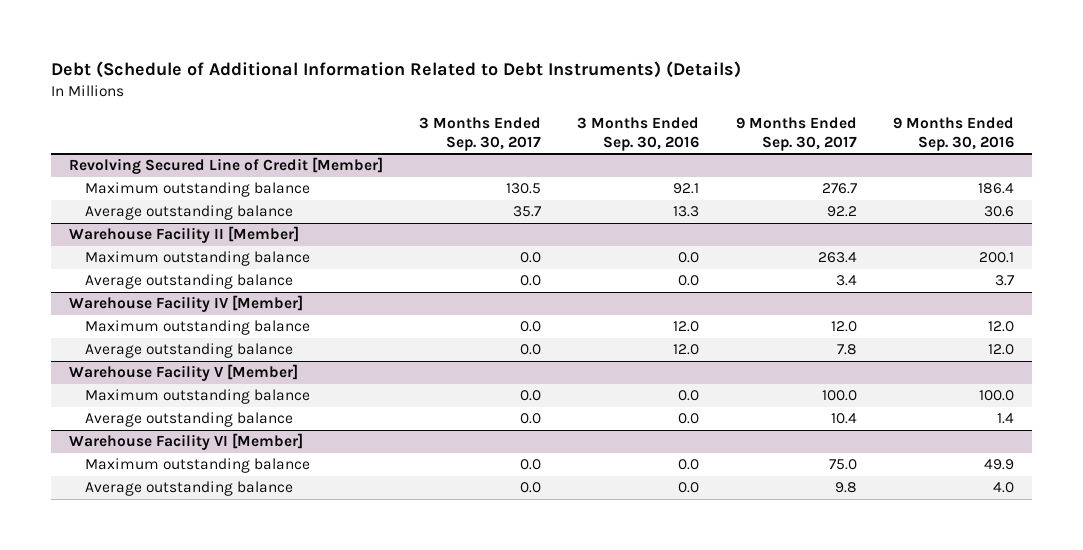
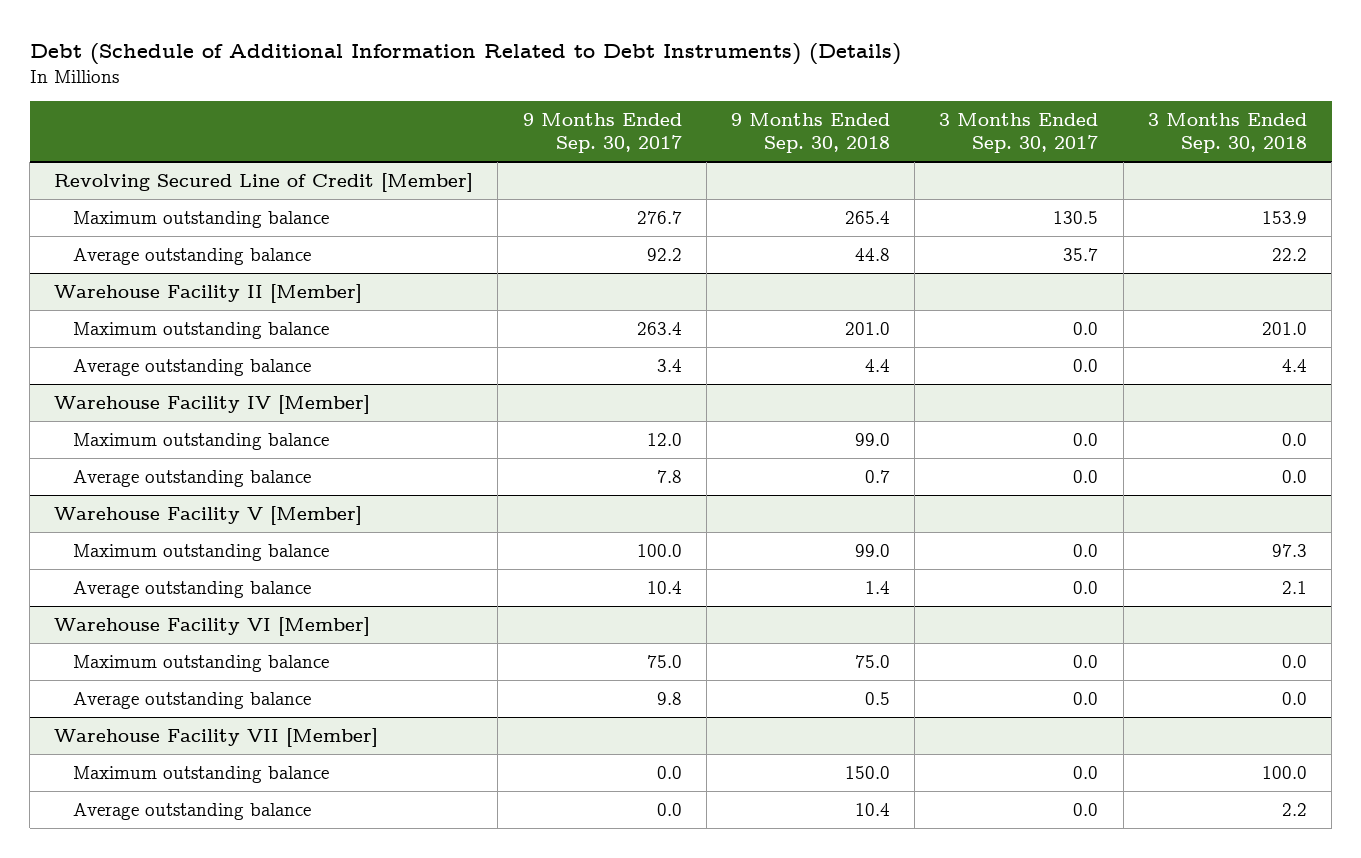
[577,116,700,151] 3 Months Ended Sep. 30, 2016 -> none
[893,116,1015,151] 9 Months Ended Sep. 30, 2016 -> none
none -> [731,113,891,154] 9 Months Ended Sep. 30, 2018
none -> [1147,113,1307,154] 3 Months Ended Sep. 30, 2018
none -> [54,727,379,747] Warehouse Facility VII [Member]
none -> [72,765,329,783] Maximum outstanding balance
none -> [72,802,311,820] Average outstanding balance

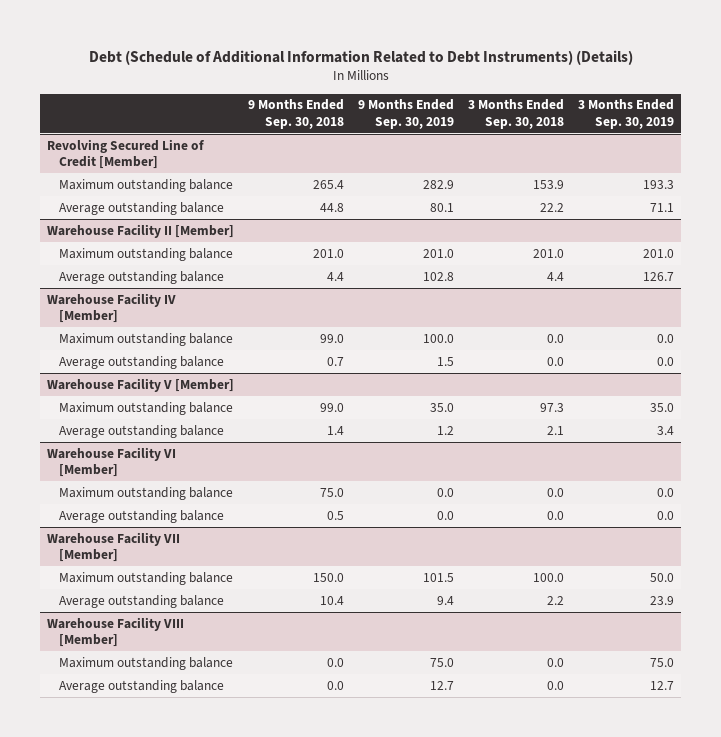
[522,113,682,154] 9 Months Ended Sep. 30, 2017 -> none
[939,113,1099,154] 3 Months Ended Sep. 30, 2017 -> none
none -> [358,99,455,129] 9 Months Ended Sep. 30, 2019
none -> [577,99,674,129] 3 Months Ended Sep. 30, 2019
none -> [47,616,185,648] Warehouse Facility VIII [Member]
none -> [59,656,234,670] Maximum outstanding balance
none -> [59,679,225,693] Average outstanding balance

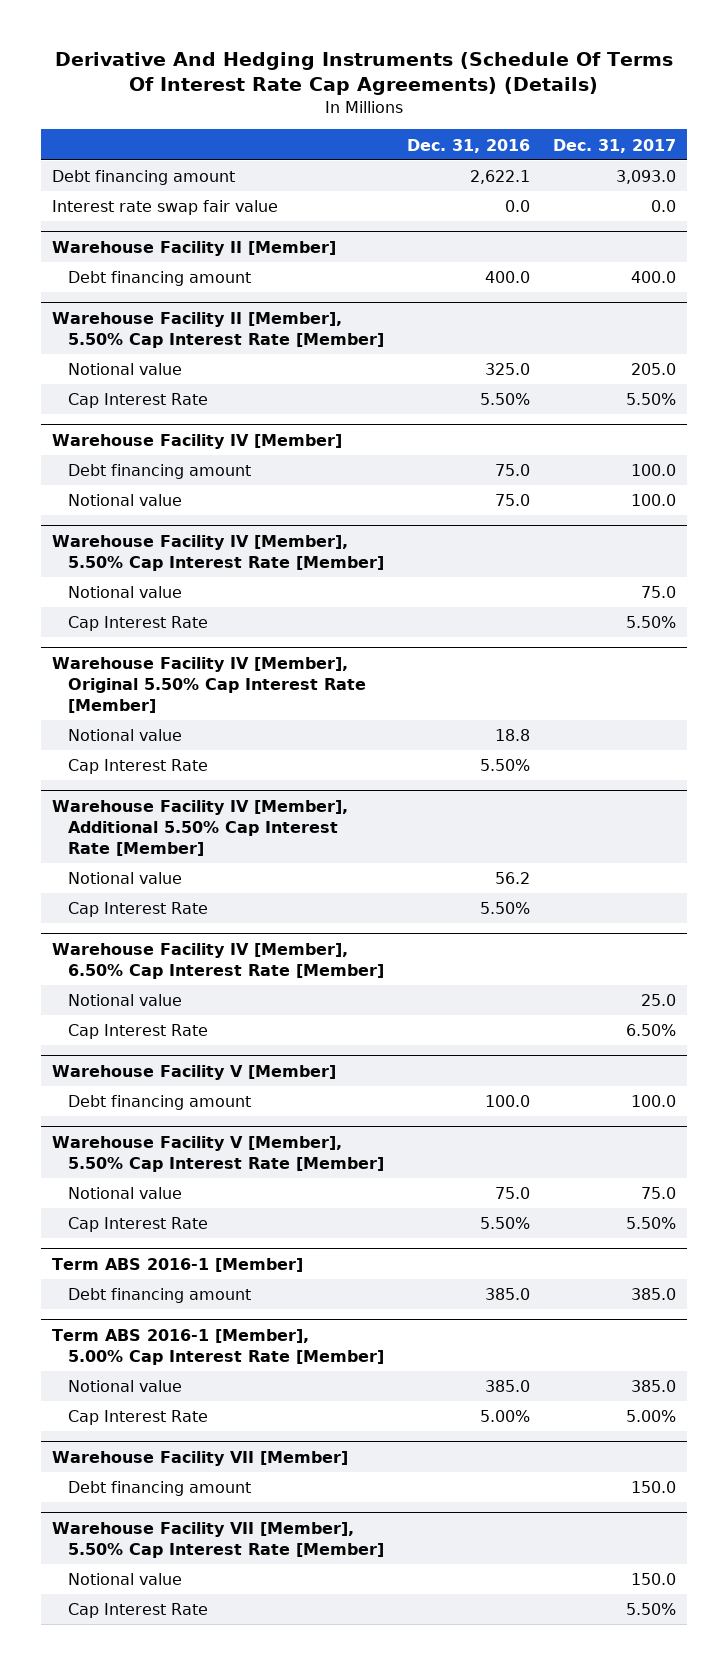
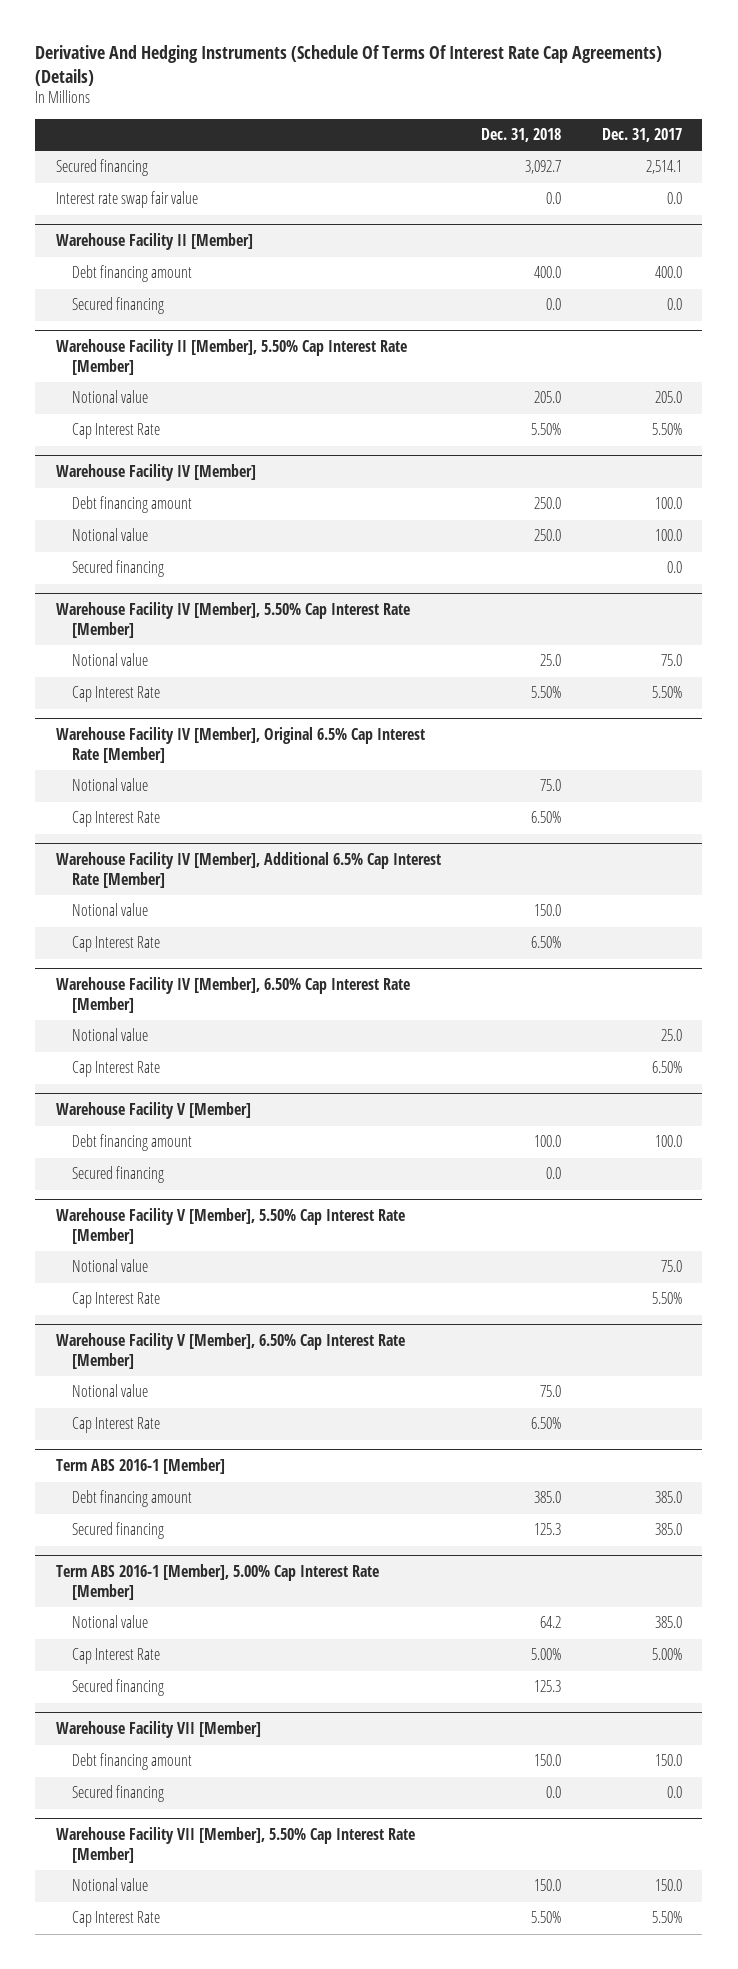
[406,138,530,153] Dec. 31, 2016 -> none
none -> [481,127,562,142] Dec. 31, 2018
[52,170,236,186] Debt financing amount -> none
none -> [55,159,148,177] Secured financing
none -> [72,297,165,315] Secured financing
none -> [72,560,165,578] Secured financing
[52,656,367,713] Warehouse Facility IV [Member], Original 5.50% Cap Interest Rate [Member] -> [55,727,425,763] Warehouse Facility IV [Member], Original 6.5% Cap Interest Rate [Member]
[52,799,349,856] Warehouse Facility IV [Member], Additional 5.50% Cap Interest Rate [Member] -> [55,852,441,888] Warehouse Facility IV [Member], Additional 6.5% Cap Interest Rate [Member]
none -> [72,1166,165,1184] Secured financing
none -> [55,1333,405,1369] Warehouse Facility V [Member], 6.50% Cap Interest Rate [Member]
none -> [72,1384,149,1398] Notional value
none -> [72,1417,161,1434] Cap Interest Rate
none -> [72,1522,165,1540] Secured financing
none -> [72,1679,165,1697] Secured financing
none -> [72,1785,165,1803] Secured financing

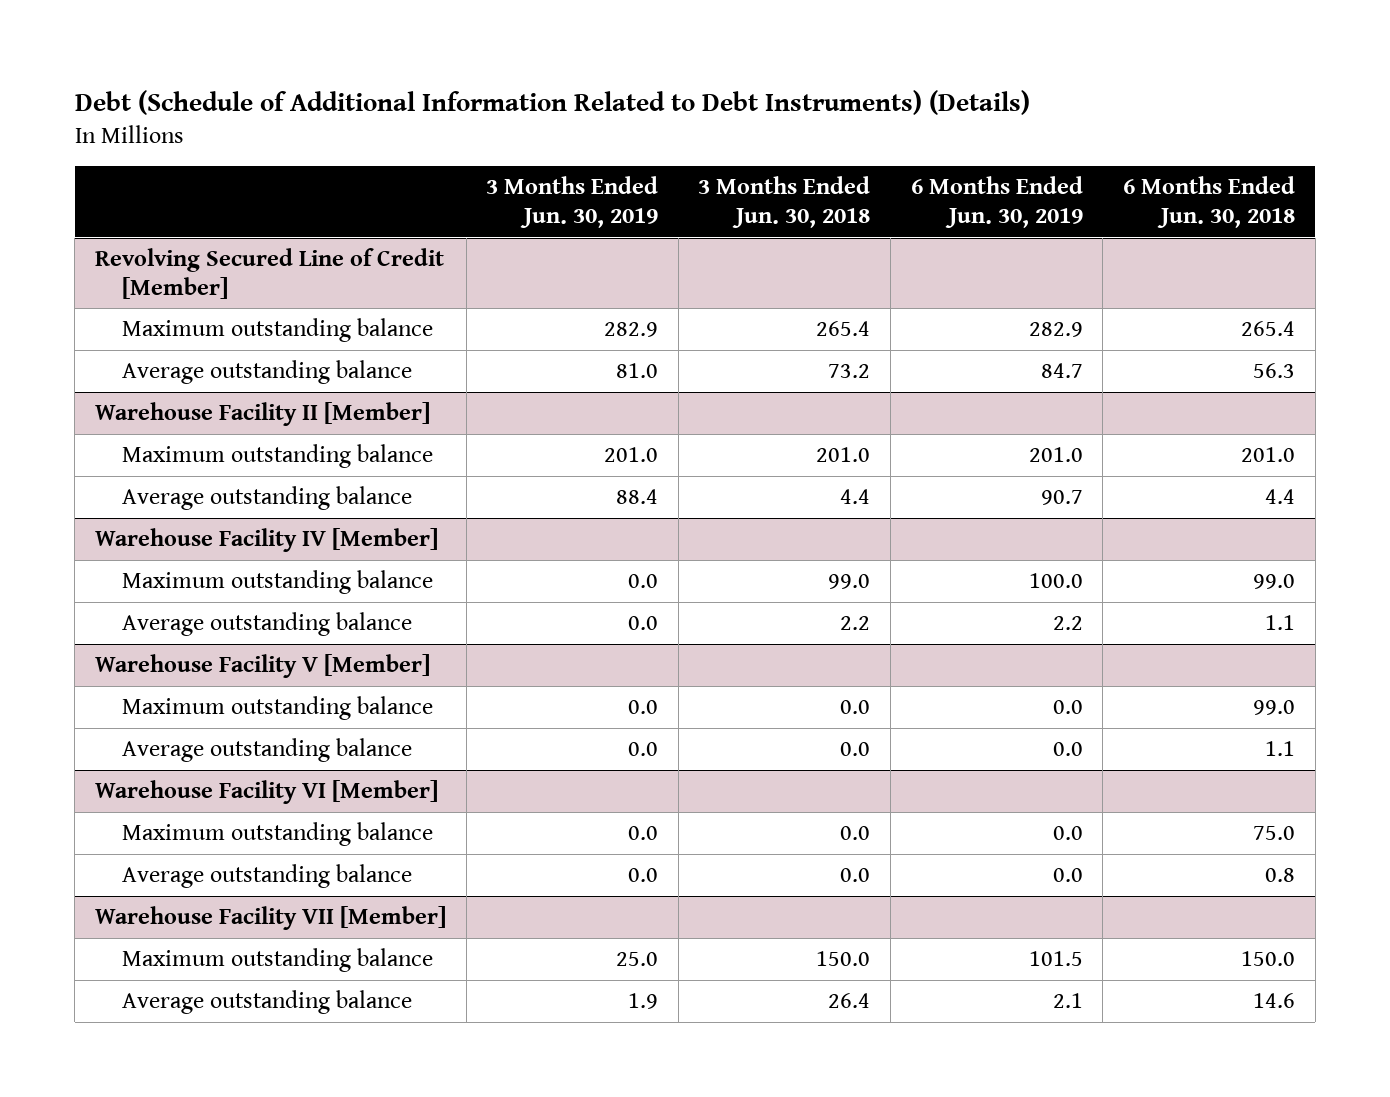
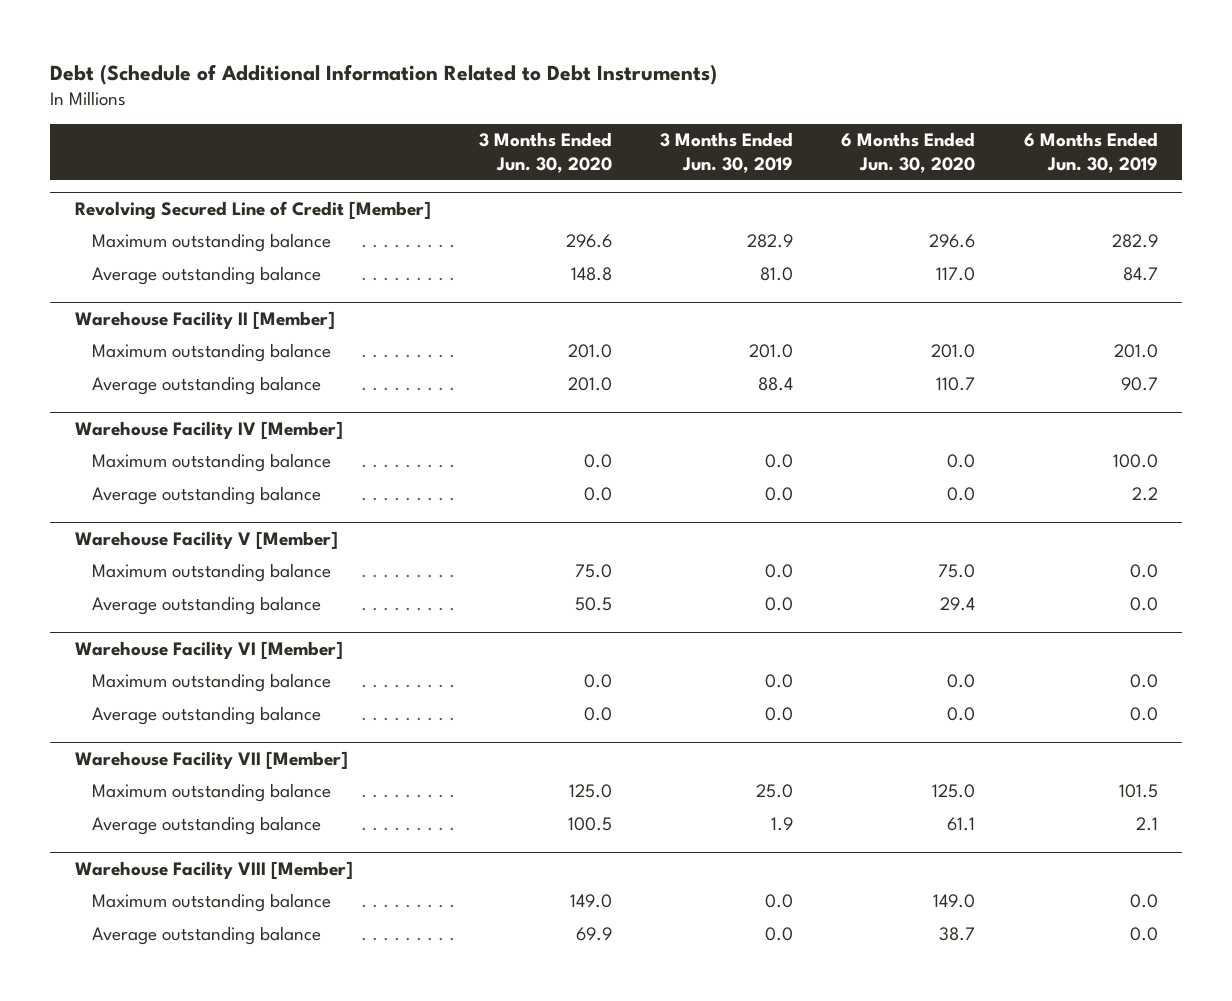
[74,90,1030,116] Debt (Schedule of Additional Information Related to Debt Instruments) (Details) -> [50,63,718,85] Debt (Schedule of Additional Information Related to Debt Instruments)
[698,176,871,229] 3 Months Ended Jun. 30, 2018 -> none
[1123,176,1296,229] 6 Months Ended Jun. 30, 2018 -> none
none -> [478,132,612,173] 3 Months Ended Jun. 30, 2020
none -> [841,132,976,173] 6 Months Ended Jun. 30, 2020
none -> [74,861,353,880] Warehouse Facility VIII [Member]
none -> [92,893,332,913] Maximum outstanding balance
none -> [92,926,322,946] Average outstanding balance

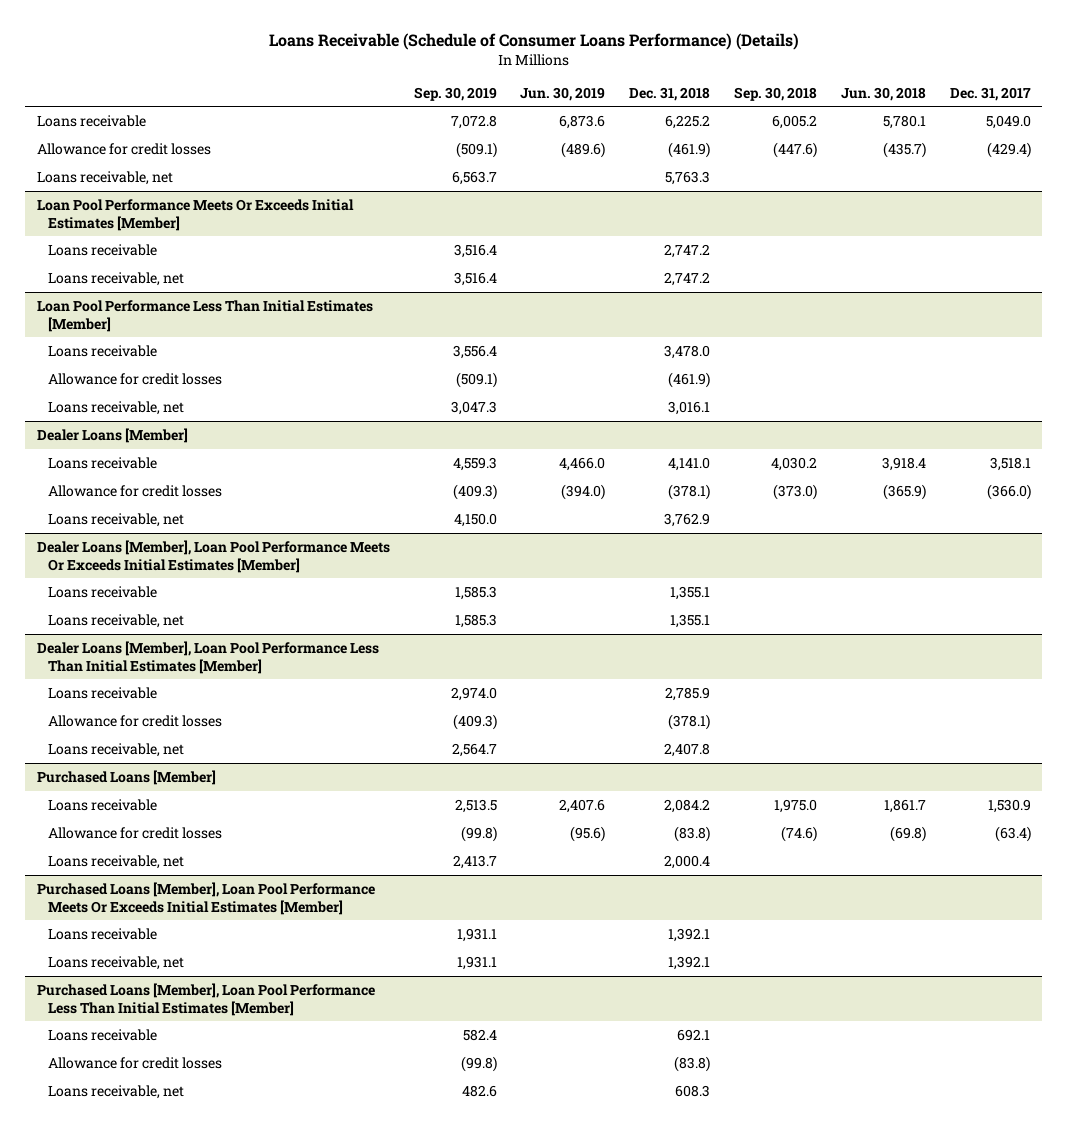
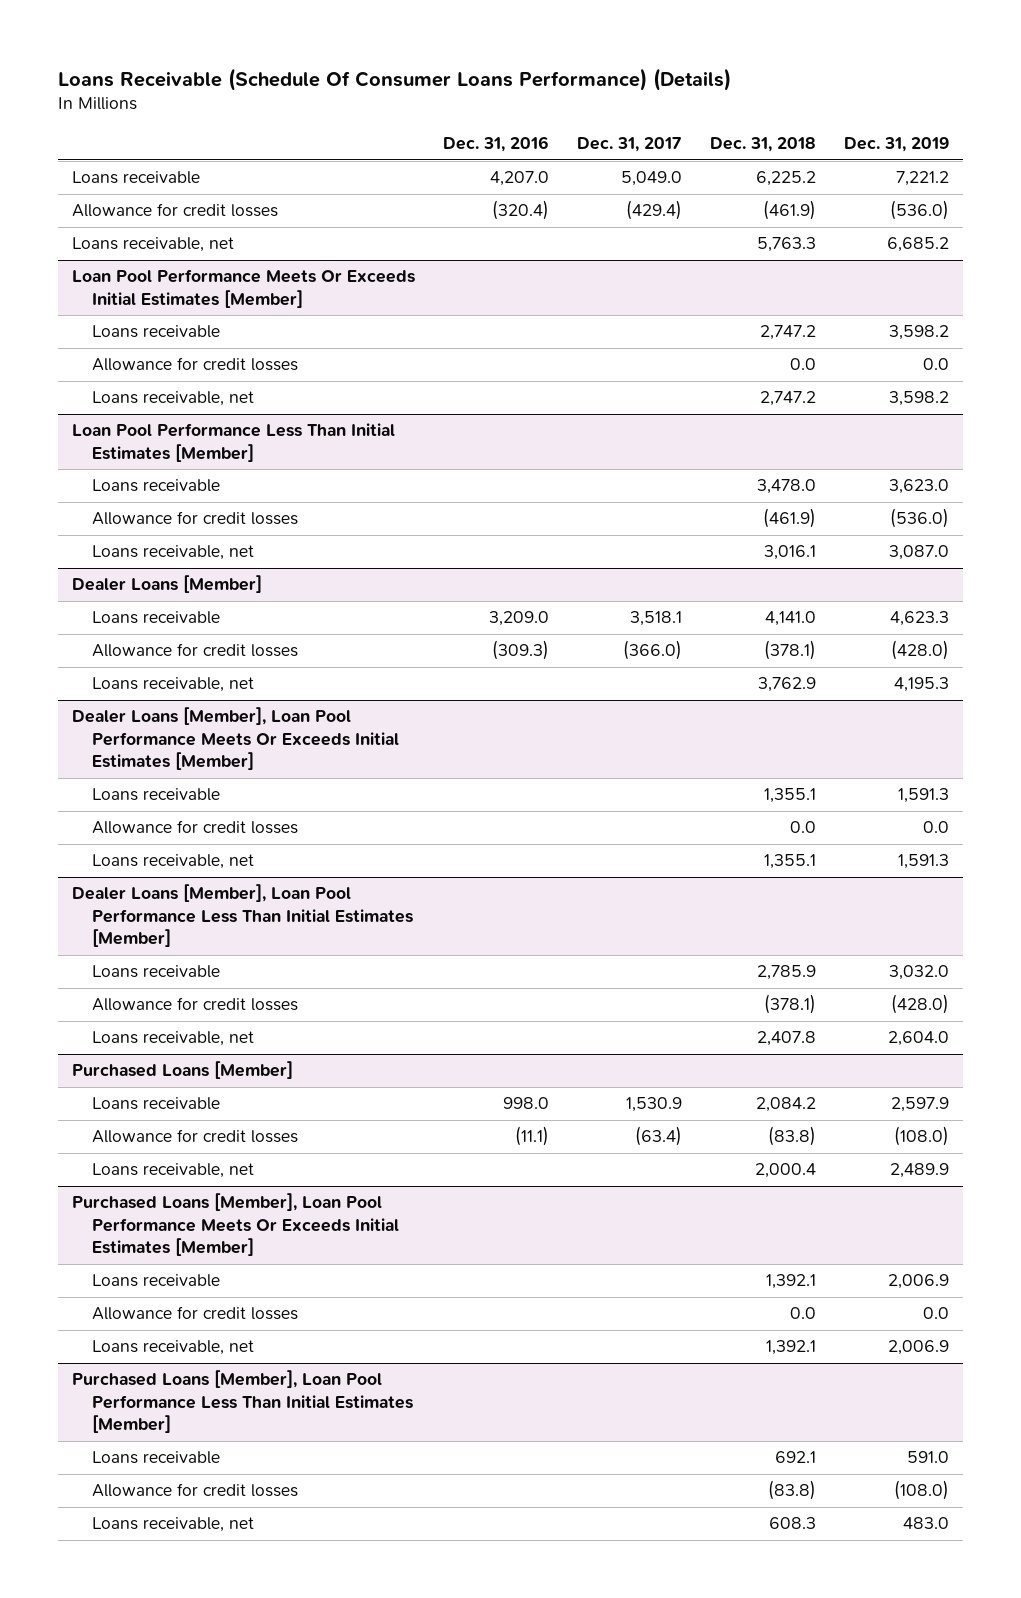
[268,33,799,51] Loans Receivable (Schedule of Consumer Loans Performance) (Details) -> [58,67,732,91] Loans Receivable (Schedule Of Consumer Loans Performance) (Details)
[413,86,497,101] Sep. 30, 2019 -> none
[520,86,606,101] Jun. 30, 2019 -> none
[734,86,818,101] Sep. 30, 2018 -> none
[840,86,926,101] Jun. 30, 2018 -> none
none -> [443,136,550,153] Dec. 31, 2016
none -> [843,137,949,153] Dec. 31, 2019
none -> [92,357,299,372] Allowance for credit losses
none -> [92,820,299,835] Allowance for credit losses
none -> [92,1306,299,1321] Allowance for credit losses

